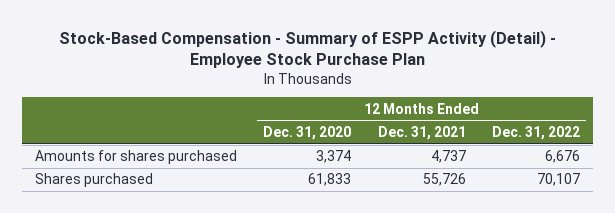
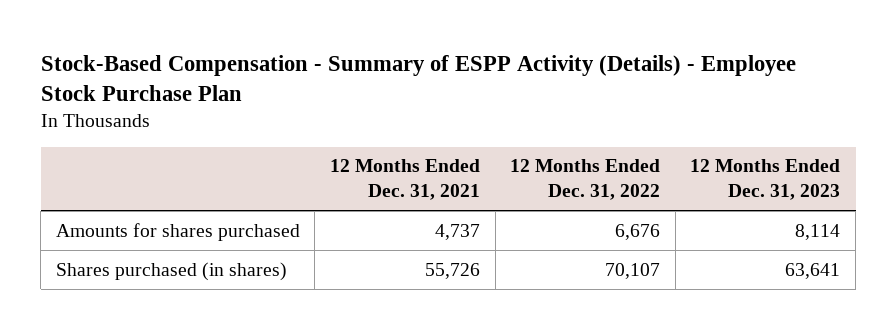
[58,29,556,69] Stock-Based Compensation - Summary of ESPP Activity (Detail) - Employee Stock Purchase Plan -> [40,54,796,101] Stock-Based Compensation - Summary of ESPP Activity (Details) - Employee Stock Purchase Plan
[263,125,352,140] Dec. 31, 2020 -> none
none -> [690,159,841,201] 12 Months Ended Dec. 31, 2023
[35,173,154,188] Shares purchased -> [55,261,287,281] Shares purchased (in shares)

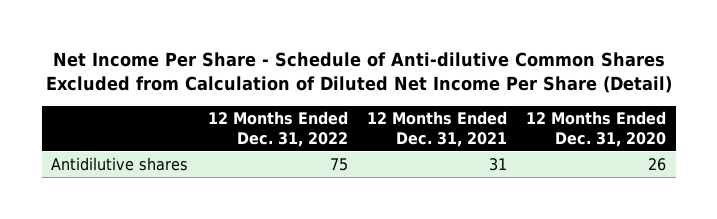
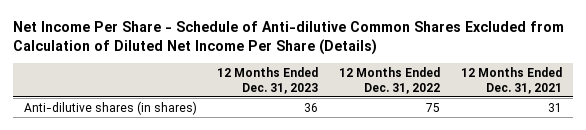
[45,52,672,94] Net Income Per Share - Schedule of Anti-dilutive Common Shares Excluded from Calculation of Diluted Net Income Per Share (Detail) -> [13,21,565,55] Net Income Per Share - Schedule of Anti-dilutive Common Shares Excluded from Calculation of Diluted Net Income Per Share (Details)
[525,111,666,148] 12 Months Ended Dec. 31, 2020 -> none
none -> [217,67,319,94] 12 Months Ended Dec. 31, 2023
[51,157,189,172] Antidilutive shares -> [23,100,197,115] Anti-dilutive shares (in shares)

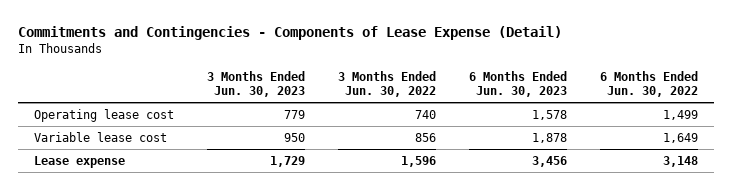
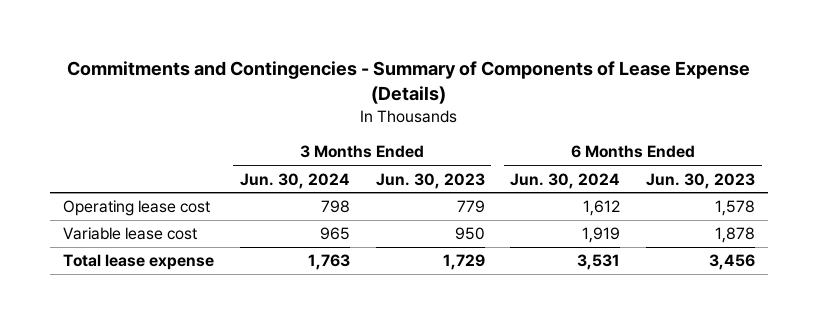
[17,25,562,40] Commitments and Contingencies - Components of Lease Expense (Detail) -> [67,61,751,105] Commitments and Contingencies - Summary of Components of Lease Expense (Details)
[338,70,437,98] 3 Months Ended Jun. 30, 2022 -> none
[599,70,698,98] 6 Months Ended Jun. 30, 2022 -> none
none -> [239,172,350,189] Jun. 30, 2024
none -> [510,172,621,189] Jun. 30, 2024
[34,155,126,168] Lease expense -> [63,254,215,271] Total lease expense

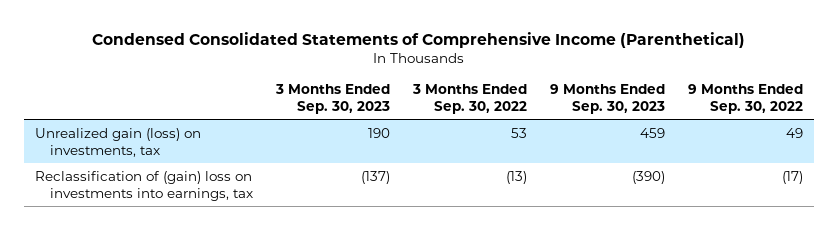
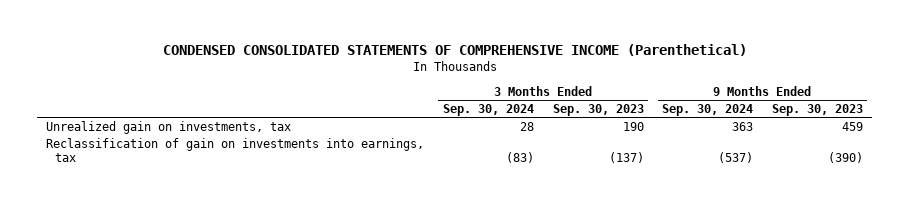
[92,31,746,48] Condensed Consolidated Statements of Comprehensive Income (Parenthetical) -> [162,44,747,57] CONDENSED CONSOLIDATED STATEMENTS OF COMPREHENSIVE INCOME (Parenthetical)
[412,84,528,114] 3 Months Ended Sep. 30, 2022 -> none
[687,84,803,114] 9 Months Ended Sep. 30, 2022 -> none
none -> [443,104,535,117] Sep. 30, 2024
none -> [662,104,754,117] Sep. 30, 2024
[35,128,202,157] Unrealized gain (loss) on investments, tax -> [46,120,292,134] Unrealized gain on investments, tax
[35,171,254,201] Reclassification of (gain) loss on investments into earnings, tax -> [46,137,425,163] Reclassification of gain on investments into earnings, tax

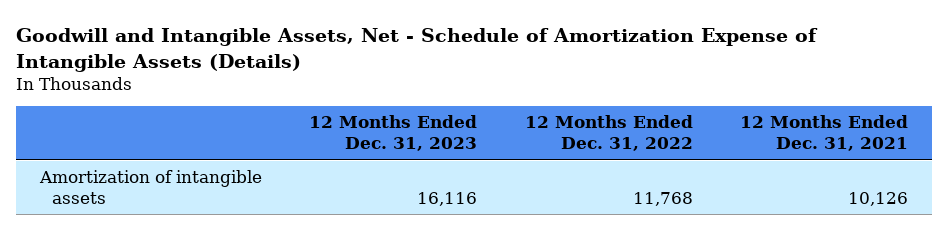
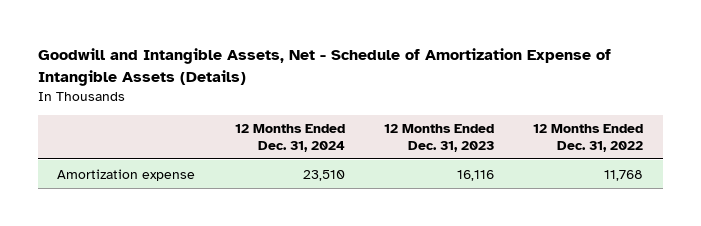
[740,115,909,152] 12 Months Ended Dec. 31, 2021 -> none
none -> [234,124,345,152] 12 Months Ended Dec. 31, 2024
[38,170,262,205] Amortization of intangible assets -> [57,168,196,181] Amortization expense

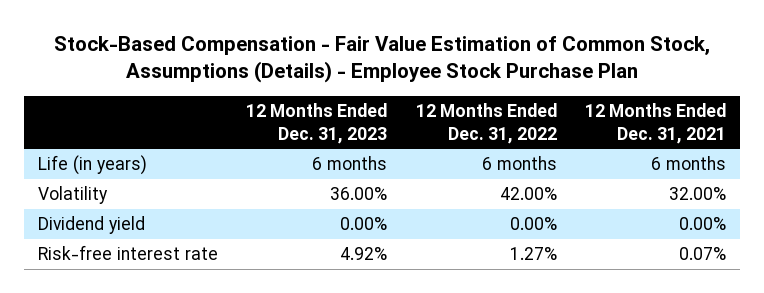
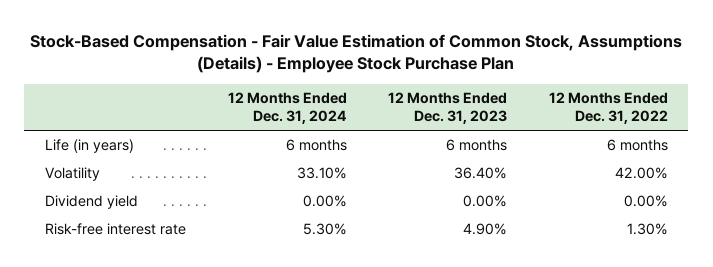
[585,103,727,144] 12 Months Ended Dec. 31, 2021 -> none
none -> [227,92,347,125] 12 Months Ended Dec. 31, 2024
[330,187,388,201] 36.00% -> [454,167,508,180] 36.40%
[340,247,388,261] 4.92% -> [463,223,508,236] 4.90%
[509,247,557,261] 1.27% -> [626,223,668,236] 1.30%

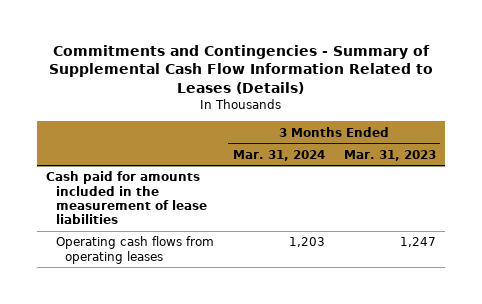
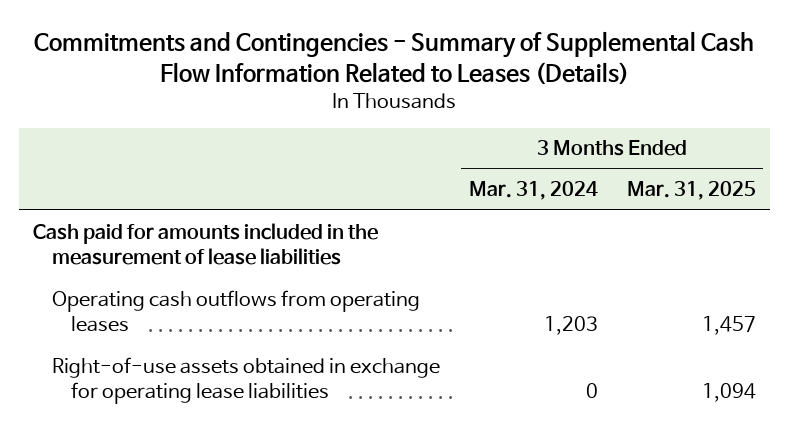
[343,149,436,161] Mar. 31, 2023 -> none
none -> [626,181,756,201] Mar. 31, 2025
[55,236,214,264] Operating cash flows from operating leases -> [51,289,420,333] Operating cash outflows from operating leases
none -> [51,356,440,405] Right-of-use assets obtained in exchange for operating lease liabilities

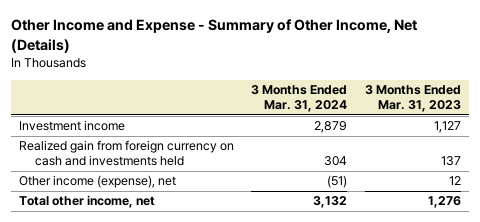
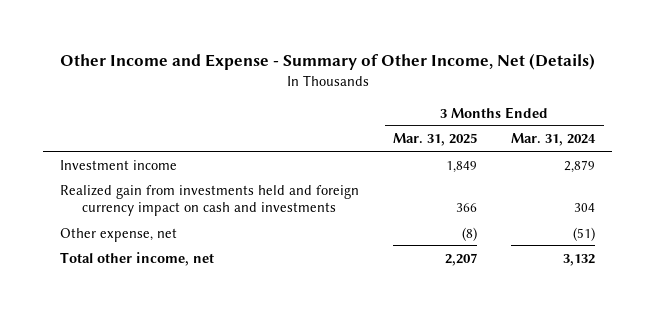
[364,85,461,113] 3 Months Ended Mar. 31, 2023 -> none
none -> [393,133,478,147] Mar. 31, 2025
[19,140,235,167] Realized gain from foreign currency on cash and investments held -> [60,184,360,216] Realized gain from investments held and foreign currency impact on cash and investments
[19,175,177,189] Other income (expense), net -> [60,227,178,242] Other expense, net

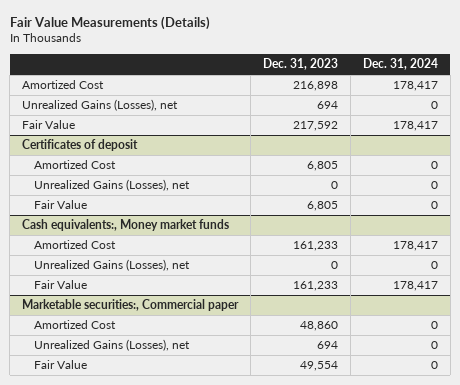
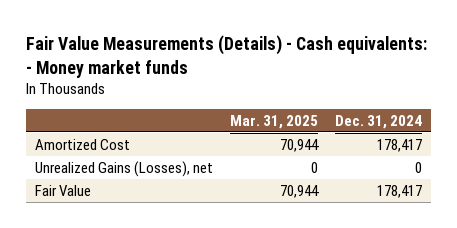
[9,16,210,31] Fair Value Measurements (Details) -> [26,35,428,78] Fair Value Measurements (Details) - Cash equivalents: - Money market funds
[262,57,338,70] Dec. 31, 2023 -> none
none -> [230,114,319,129] Mar. 31, 2025
[22,139,139,152] Certificates of deposit -> none
[34,160,117,170] Amortized Cost -> none
[34,179,191,192] Unrealized Gains (Losses), net -> none
[34,200,88,210] Fair Value -> none
[22,219,230,232] Cash equivalents:, Money market funds -> none
[34,240,117,250] Amortized Cost -> none
[34,259,191,272] Unrealized Gains (Losses), net -> none
[34,280,88,290] Fair Value -> none
[22,299,240,312] Marketable securities:, Commercial paper -> none
[34,320,117,330] Amortized Cost -> none
[34,339,191,352] Unrealized Gains (Losses), net -> none
[34,360,88,370] Fair Value -> none

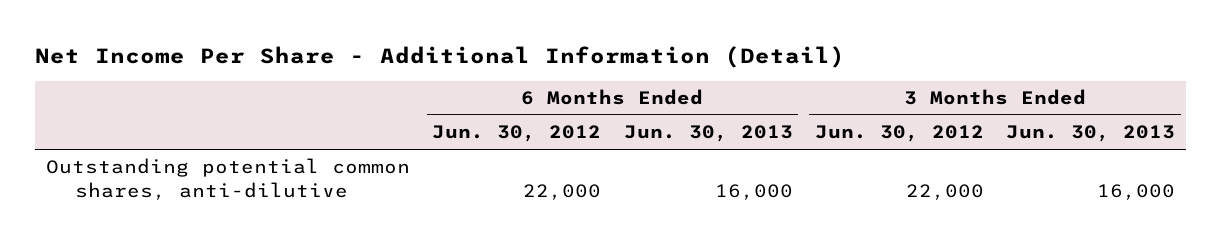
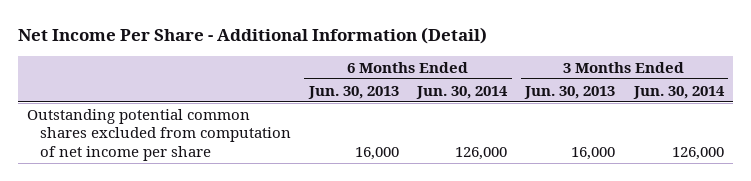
[432,125,602,143] Jun. 30, 2012 -> none
[814,125,984,143] Jun. 30, 2012 -> none
none -> [416,85,509,99] Jun. 30, 2014
none -> [632,85,725,99] Jun. 30, 2014
[46,158,411,200] Outstanding potential common shares, anti-dilutive -> [27,108,291,161] Outstanding potential common shares excluded from computation of net income per share

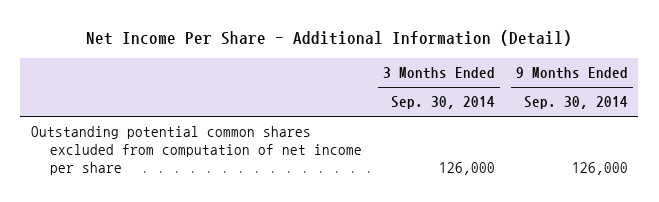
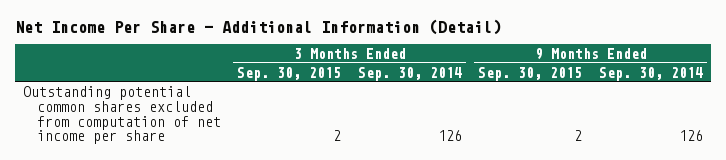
none -> [237,66,342,81] Sep. 30, 2015
none -> [478,66,583,81] Sep. 30, 2015
[439,162,496,176] 126,000 -> [437,130,462,142] 126
[572,162,629,176] 126,000 -> [679,130,704,142] 126

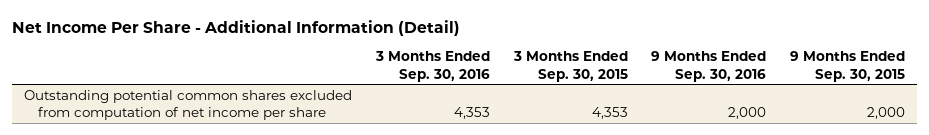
[357,66,462,81] Sep. 30, 2014 -> none
[599,66,704,81] Sep. 30, 2014 -> none
none -> [374,51,490,82] 3 Months Ended Sep. 30, 2016
none -> [651,51,767,82] 9 Months Ended Sep. 30, 2016
[333,130,342,142] 2 -> [591,107,628,120] 4,353
[574,130,583,142] 2 -> [867,107,906,120] 2,000

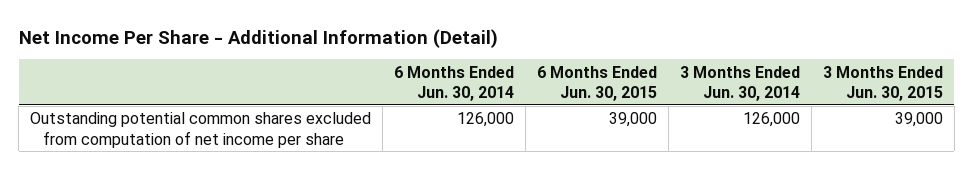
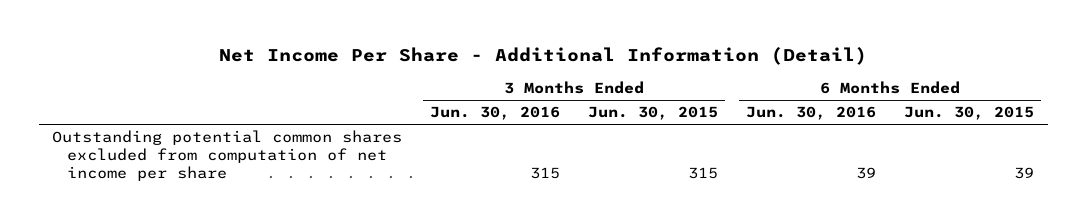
[394,65,515,101] 6 Months Ended Jun. 30, 2014 -> none
[679,65,800,101] 3 Months Ended Jun. 30, 2014 -> none
none -> [430,106,561,121] Jun. 30, 2016
none -> [746,106,877,121] Jun. 30, 2016
[608,112,657,128] 39,000 -> [1013,166,1034,179] 39
[894,112,943,128] 39,000 -> [688,166,719,179] 315

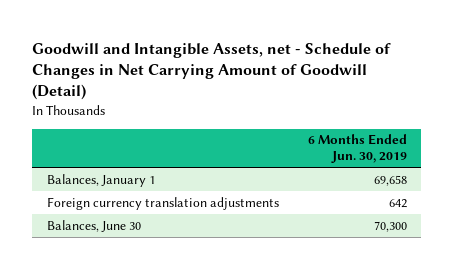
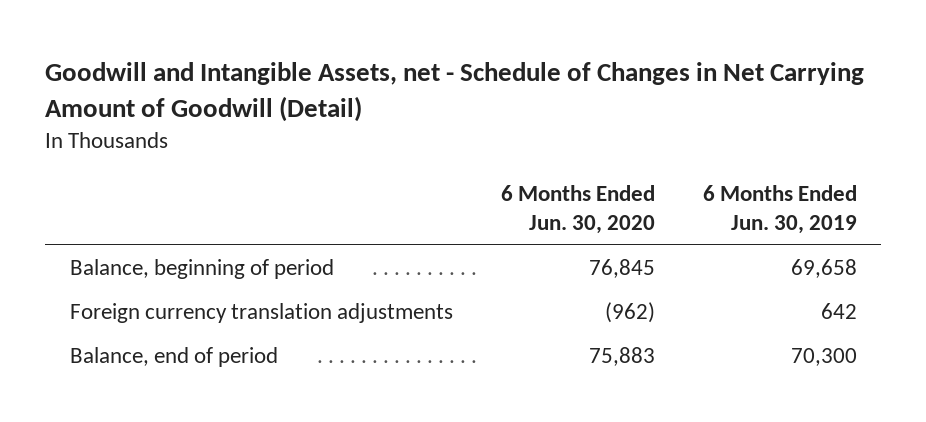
none -> [500,184,655,234] 6 Months Ended Jun. 30, 2020
[46,173,155,187] Balances, January 1 -> [69,258,334,279] Balance, beginning of period
[46,219,141,232] Balances, June 30 -> [69,346,278,367] Balance, end of period

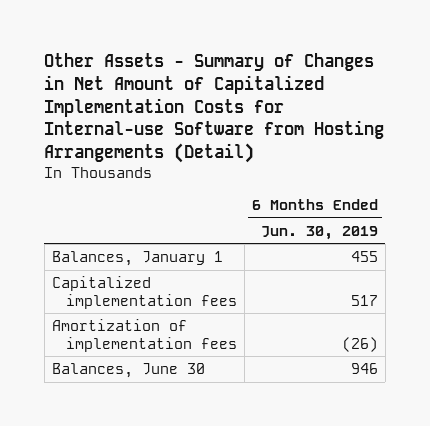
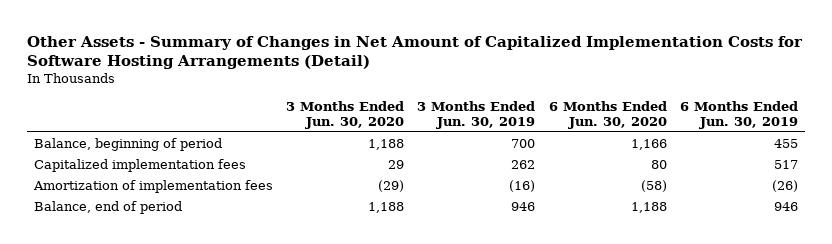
[44,53,385,163] Other Assets - Summary of Changes in Net Amount of Capitalized Implementation Costs for Internal-use Software from Hosting Arrangements (Detail) -> [27,35,804,70] Other Assets - Summary of Changes in Net Amount of Capitalized Implementation Costs for Software Hosting Arrangements (Detail)
none -> [286,100,405,129] 3 Months Ended Jun. 30, 2020
none -> [417,100,536,129] 3 Months Ended Jun. 30, 2019
none -> [548,100,667,129] 6 Months Ended Jun. 30, 2020
[51,250,223,266] Balances, January 1 -> [33,137,222,151] Balance, beginning of period
[51,362,205,378] Balances, June 30 -> [33,200,182,214] Balance, end of period

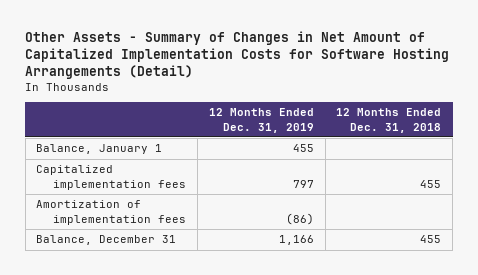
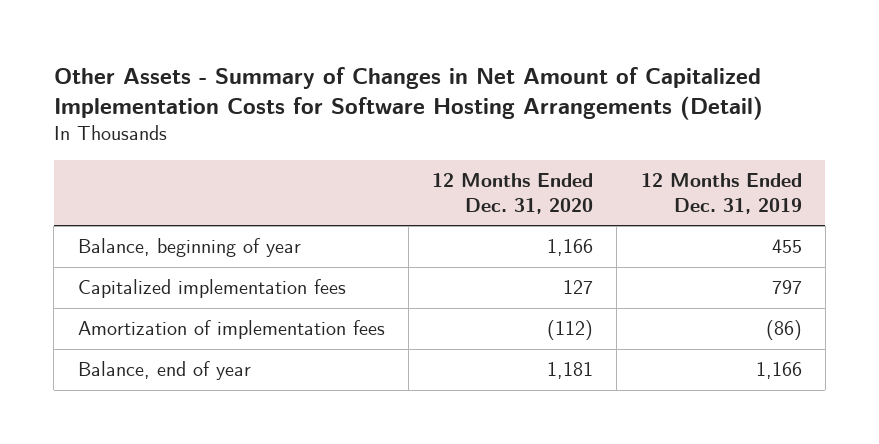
[336,108,442,133] 12 Months Ended Dec. 31, 2018 -> none
none -> [432,172,594,214] 12 Months Ended Dec. 31, 2020
[36,144,163,155] Balance, January 1 -> [77,238,301,258] Balance, beginning of year
[36,235,177,246] Balance, December 31 -> [77,361,251,381] Balance, end of year

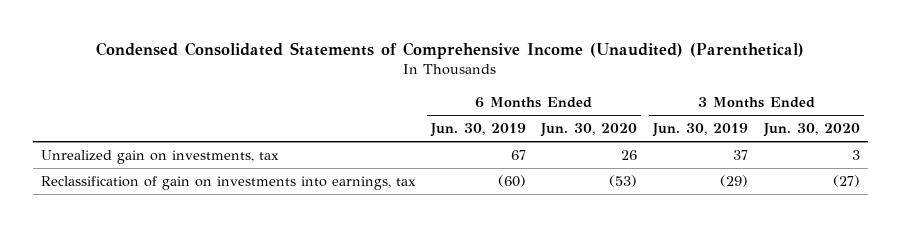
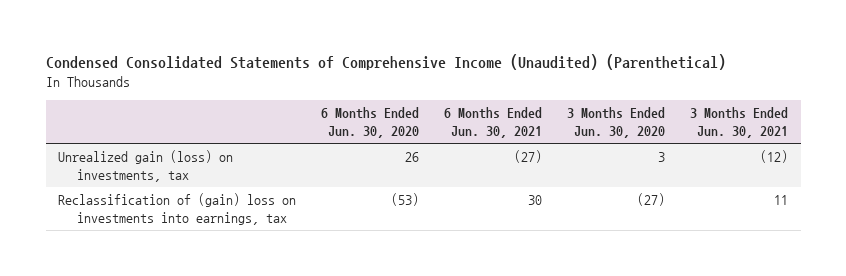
[429,123,526,138] Jun. 30, 2019 -> none
[652,123,749,138] Jun. 30, 2019 -> none
none -> [444,107,543,138] 6 Months Ended Jun. 30, 2021
none -> [690,107,789,138] 3 Months Ended Jun. 30, 2021
[40,150,279,165] Unrealized gain on investments, tax -> [58,150,234,182] Unrealized gain (loss) on investments, tax
[40,176,416,191] Reclassification of gain on investments into earnings, tax -> [58,193,297,225] Reclassification of (gain) loss on investments into earnings, tax

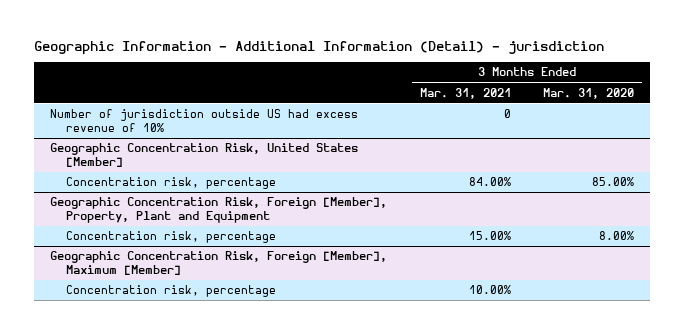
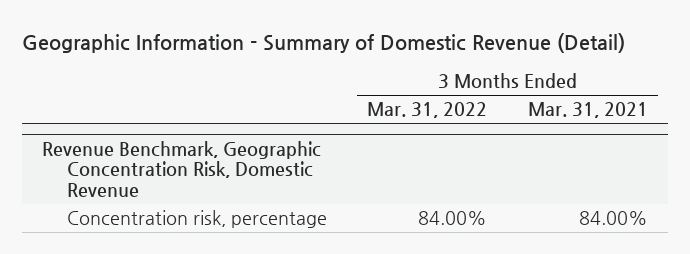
[34,41,605,56] Geographic Information - Additional Information (Detail) - jurisdiction -> [21,33,625,54] Geographic Information - Summary of Domestic Revenue (Detail)
[543,87,635,99] Mar. 31, 2020 -> none
none -> [367,102,488,119] Mar. 31, 2022
[50,109,359,133] Number of jurisdiction outside US had excess revenue of 10% -> none
[50,143,359,168] Geographic Concentration Risk, United States [Member] -> none
none -> [42,140,322,197] Revenue Benchmark, Geographic Concentration Risk, Domestic Revenue
[50,197,388,224] Geographic Concentration Risk, Foreign [Member], Property, Plant and Equipment -> none
[66,231,277,244] Concentration risk, percentage -> none
[50,251,388,276] Geographic Concentration Risk, Foreign [Member], Maximum [Member] -> none
[66,285,277,298] Concentration risk, percentage -> none

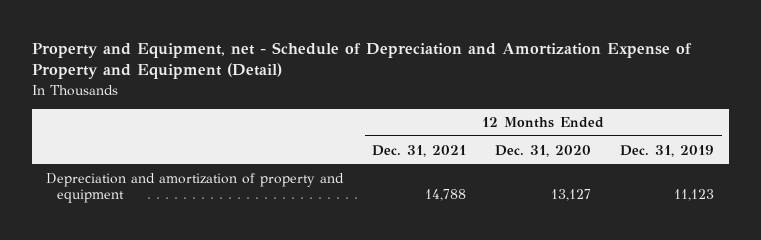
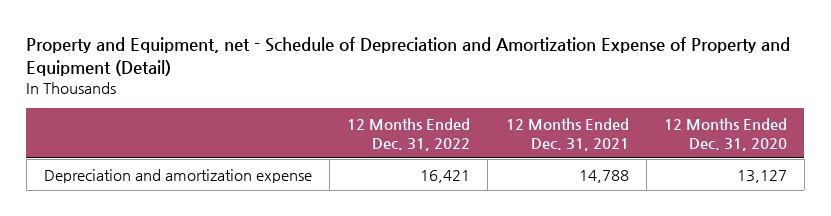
[620,144,715,157] Dec. 31, 2019 -> none
none -> [347,117,471,151] 12 Months Ended Dec. 31, 2022
[46,172,345,203] Depreciation and amortization of property and equipment -> [44,168,313,183] Depreciation and amortization expense

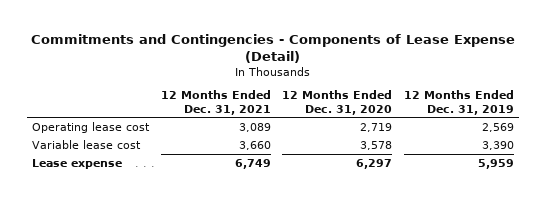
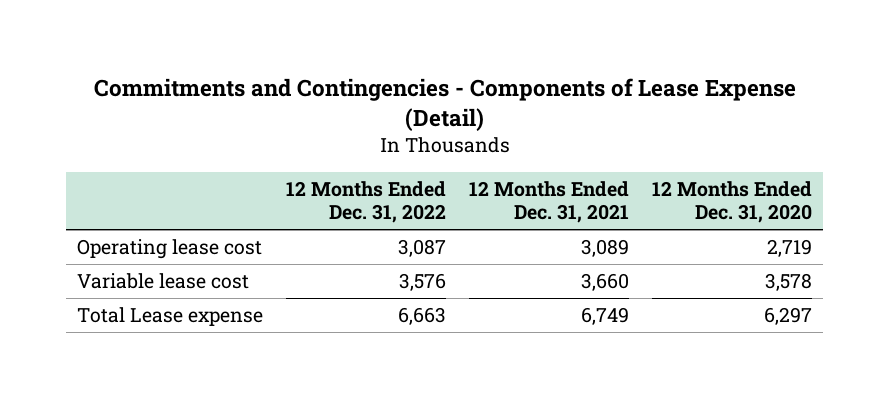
[403,90,514,115] 12 Months Ended Dec. 31, 2019 -> none
none -> [286,180,447,224] 12 Months Ended Dec. 31, 2022
[32,158,123,169] Lease expense -> [77,307,264,327] Total Lease expense

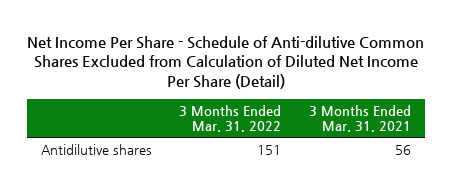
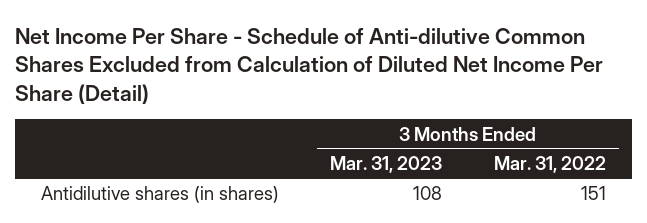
[308,104,411,133] 3 Months Ended Mar. 31, 2021 -> none
none -> [330,156,443,174] Mar. 31, 2023
[40,143,152,155] Antidilutive shares -> [40,186,279,204] Antidilutive shares (in shares)

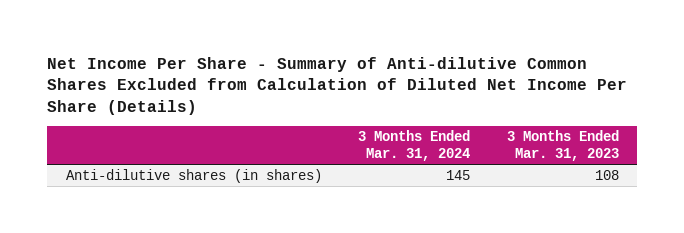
[14,27,603,104] Net Income Per Share - Schedule of Anti-dilutive Common Shares Excluded from Calculation of Diluted Net Income Per Share (Detail) -> [47,56,628,115] Net Income Per Share - Summary of Anti-dilutive Common Shares Excluded from Calculation of Diluted Net Income Per Share (Details)
[493,156,606,174] Mar. 31, 2022 -> none
none -> [358,129,471,162] 3 Months Ended Mar. 31, 2024
[40,186,279,204] Antidilutive shares (in shares) -> [65,169,322,184] Anti-dilutive shares (in shares)

